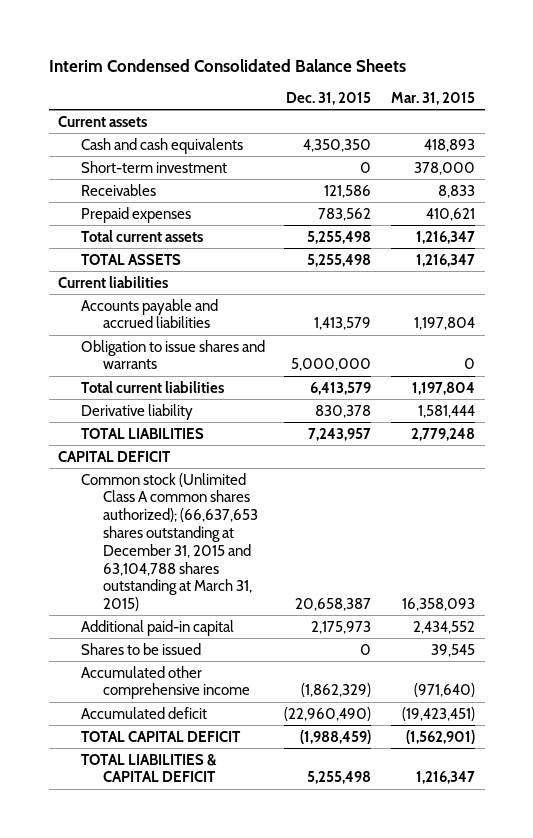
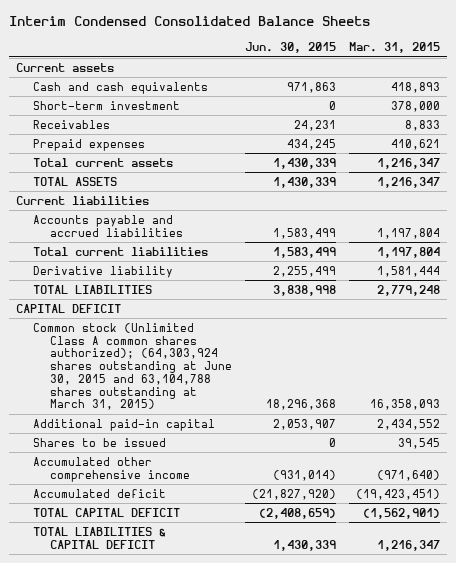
[286,92,372,106] Dec. 31, 2015 -> none
none -> [245,42,337,54] Jun. 30, 2015
[80,339,265,370] Obligation to issue shares and warrants -> none
[80,472,258,612] Common stock (Unlimited Class A common shares authorized); (66,637,653 shares outstanding at December 31, 2015 and 63,104,788 shares outstanding at March 31, 2015) -> [33,322,233,411] Common stock (Unlimited Class A common shares authorized); (64,303,924 shares outstanding at June 30, 2015 and 63,104,788 shares outstanding at March 31, 2015)

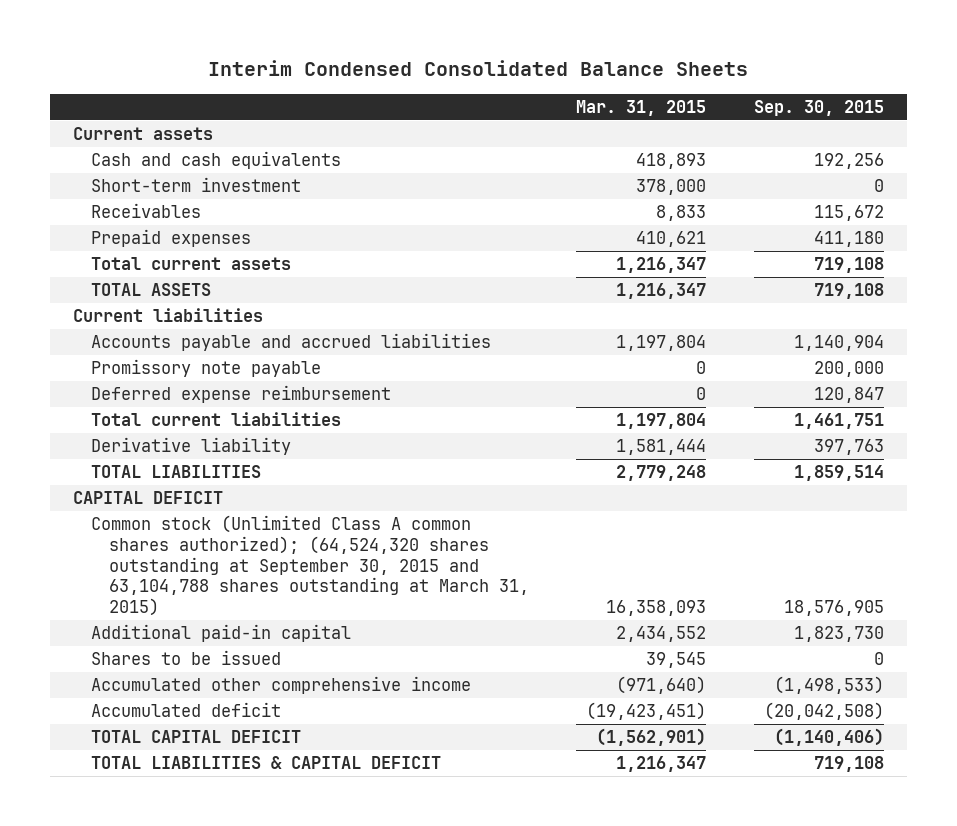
[245,42,337,54] Jun. 30, 2015 -> none
none -> [753,99,884,116] Sep. 30, 2015
none -> [91,359,322,378] Promissory note payable
none -> [91,385,392,404] Deferred expense reimbursement
[33,322,233,411] Common stock (Unlimited Class A common shares authorized); (64,303,924 shares outstanding at June 30, 2015 and 63,104,788 shares outstanding at March 31, 2015) -> [91,515,529,616] Common stock (Unlimited Class A common shares authorized); (64,524,320 shares outstanding at September 30, 2015 and 63,104,788 shares outstanding at March 31, 2015)

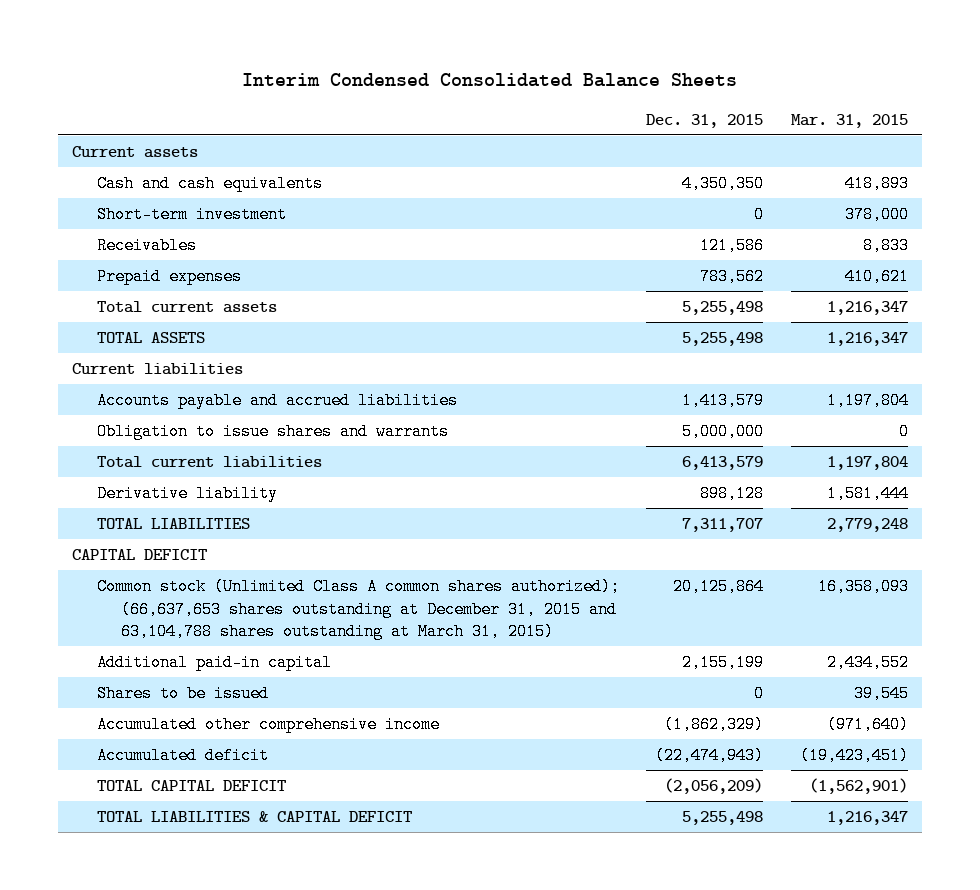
[753,99,884,116] Sep. 30, 2015 -> none
none -> [646,113,764,128] Dec. 31, 2015
[91,359,322,378] Promissory note payable -> none
[91,385,392,404] Deferred expense reimbursement -> none
none -> [96,423,449,441] Obligation to issue shares and warrants
[91,515,529,616] Common stock (Unlimited Class A common shares authorized); (64,524,320 shares outstanding at September 30, 2015 and 63,104,788 shares outstanding at March 31, 2015) -> [96,578,620,641] Common stock (Unlimited Class A common shares authorized); (66,637,653 shares outstanding at December 31, 2015 and 63,104,788 shares outstanding at March 31, 2015)

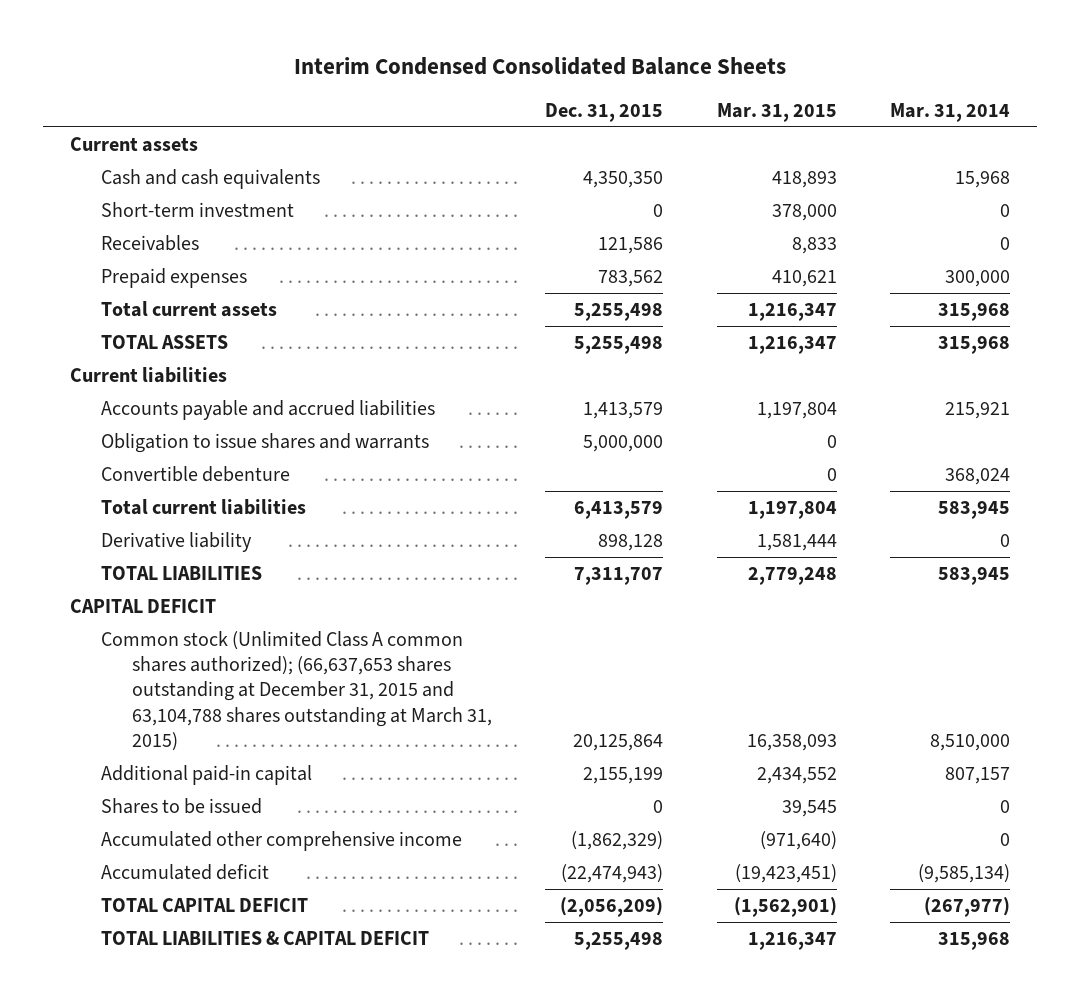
none -> [890,103,1011,123] Mar. 31, 2014
none -> [100,466,290,483] Convertible debenture

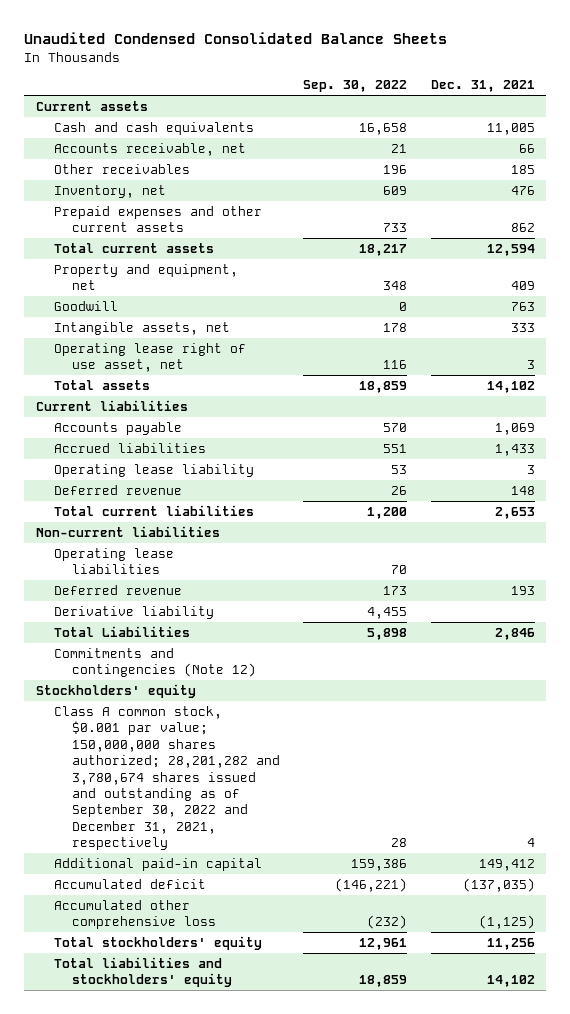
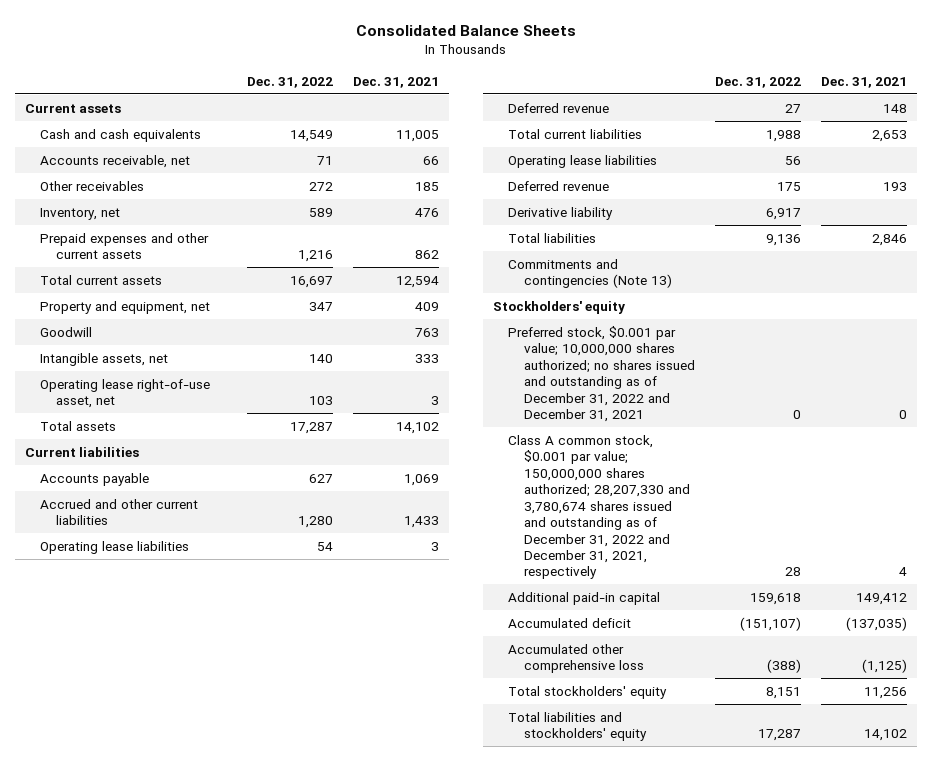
[24,32,448,45] Unaudited Condensed Consolidated Balance Sheets -> [355,24,576,36] Consolidated Balance Sheets
[303,80,408,93] Sep. 30, 2022 -> none
none -> [246,76,333,88] Dec. 31, 2022
[54,342,247,373] Operating lease right of use asset, net -> [40,378,211,409] Operating lease right-of-use asset, net
[54,442,207,453] Accrued liabilities -> [40,498,199,526] Accrued and other current liabilities
[54,463,255,477] Operating lease liability -> [40,540,190,554] Operating lease liabilities
[35,525,220,537] Non-current liabilities -> none
[54,625,191,637] Total Liabilities -> [508,232,597,243] Total liabilities
[54,647,257,678] Commitments and contingencies (Note 12) -> [508,258,672,289] Commitments and contingencies (Note 13)
none -> [508,325,695,423] Preferred stock, $0.001 par value; 10,000,000 shares authorized; no shares issued and outstanding as of December 31, 2022 and December 31, 2021
[54,705,281,851] Class A common stock, $0.001 par value; 150,000,000 shares authorized; 28,201,282 and 3,780,674 shares issued and outstanding as of September 30, 2022 and December 31, 2021, respectively -> [508,434,690,580] Class A common stock, $0.001 par value; 150,000,000 shares authorized; 28,207,330 and 3,780,674 shares issued and outstanding as of December 31, 2022 and December 31, 2021, respectively

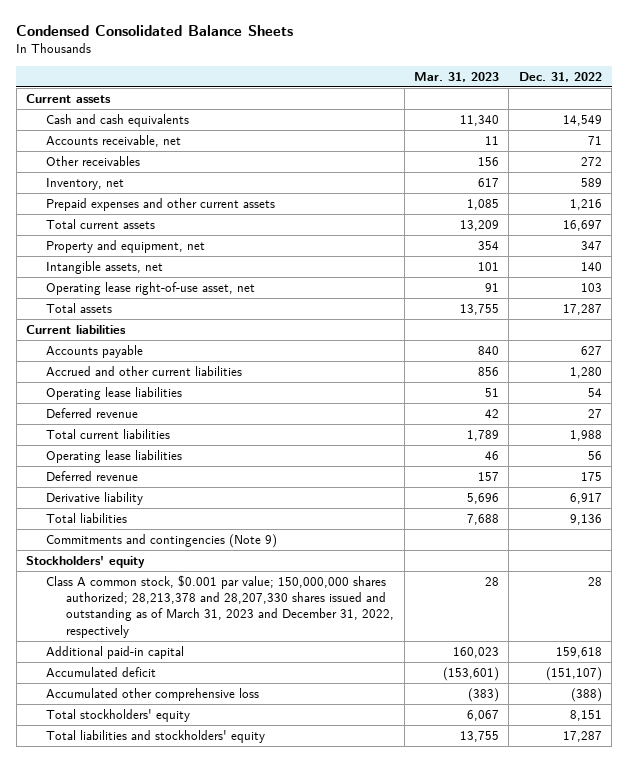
[355,24,576,36] Consolidated Balance Sheets -> [16,24,294,36] Condensed Consolidated Balance Sheets
[352,76,439,88] Dec. 31, 2021 -> none
none -> [414,71,500,82] Mar. 31, 2023
[40,326,93,337] Goodwill -> none
[508,258,672,289] Commitments and contingencies (Note 13) -> [46,533,278,548] Commitments and contingencies (Note 9)
[508,325,695,423] Preferred stock, $0.001 par value; 10,000,000 shares authorized; no shares issued and outstanding as of December 31, 2022 and December 31, 2021 -> none
[508,434,690,580] Class A common stock, $0.001 par value; 150,000,000 shares authorized; 28,207,330 and 3,780,674 shares issued and outstanding as of December 31, 2022 and December 31, 2021, respectively -> [46,574,395,638] Class A common stock, $0.001 par value; 150,000,000 shares authorized; 28,213,378 and 28,207,330 shares issued and outstanding as of March 31, 2023 and December 31, 2022, respectively

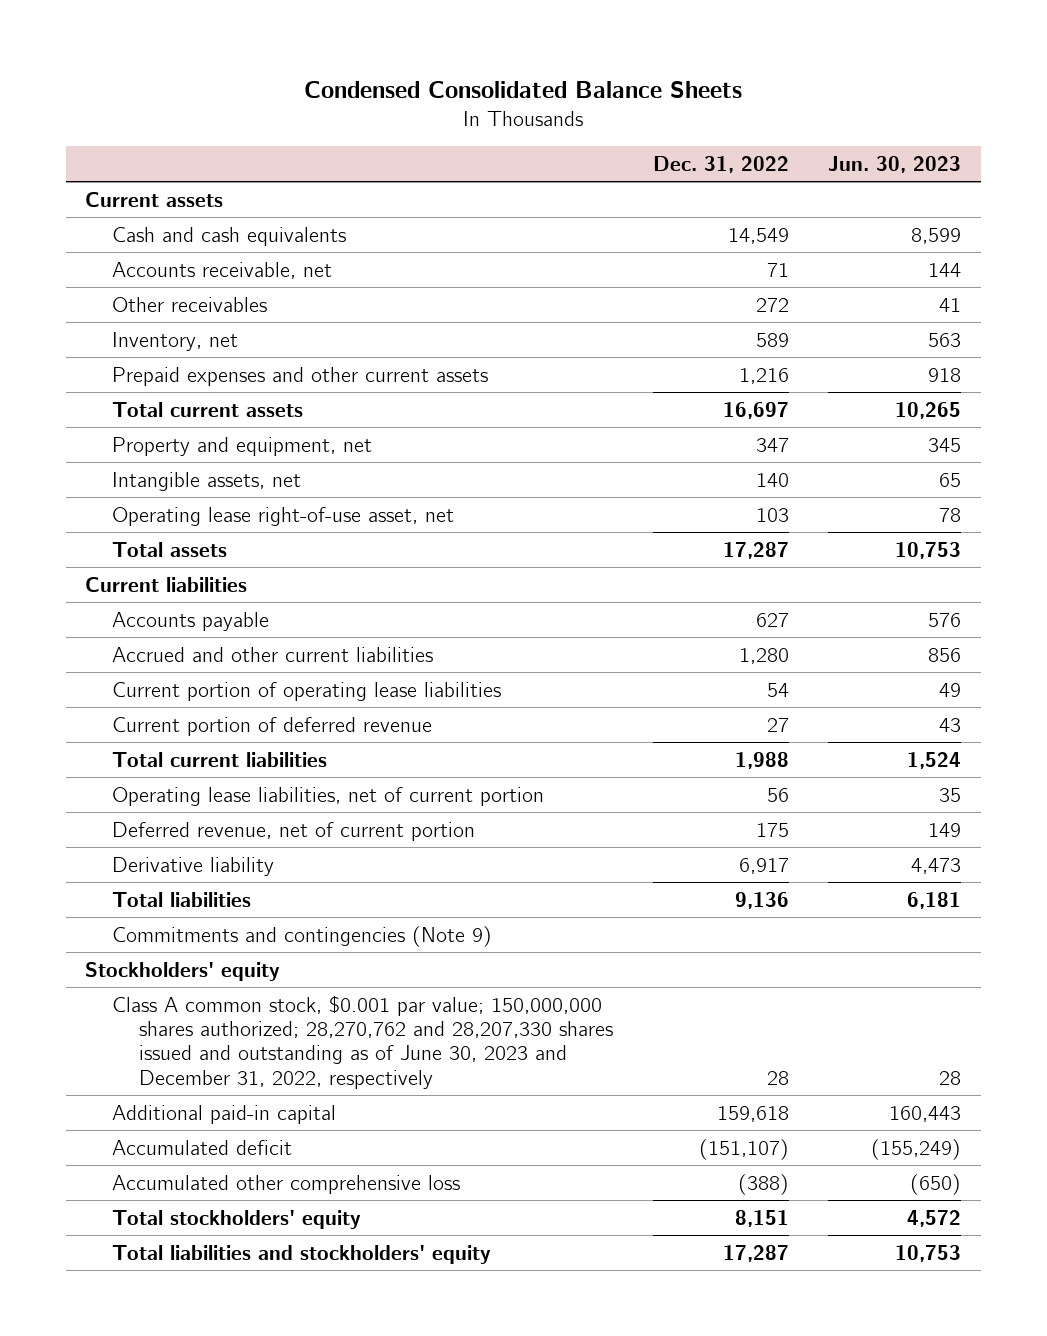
[414,71,500,82] Mar. 31, 2023 -> none
none -> [828,155,962,173] Jun. 30, 2023
[46,386,183,400] Operating lease liabilities -> [112,681,502,701] Current portion of operating lease liabilities
[46,407,139,418] Deferred revenue -> [112,716,433,736] Current portion of deferred revenue
[46,449,183,463] Operating lease liabilities -> [112,786,545,806] Operating lease liabilities, net of current portion
[46,470,139,481] Deferred revenue -> [112,821,476,841] Deferred revenue, net of current portion
[46,574,395,638] Class A common stock, $0.001 par value; 150,000,000 shares authorized; 28,213,378 and 28,207,330 shares issued and outstanding as of March 31, 2023 and December 31, 2022, respectively -> [112,994,614,1089] Class A common stock, $0.001 par value; 150,000,000 shares authorized; 28,270,762 and 28,207,330 shares issued and outstanding as of June 30, 2023 and December 31, 2022, respectively

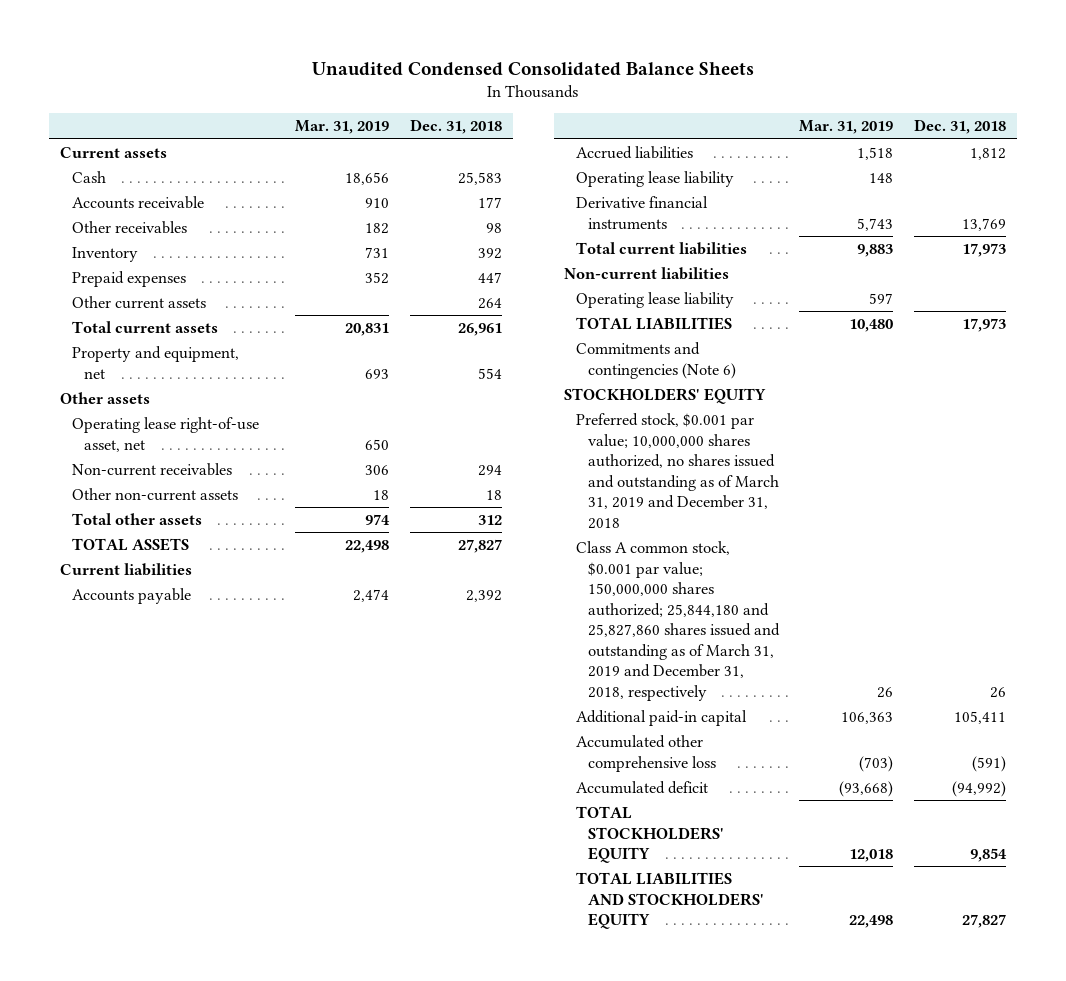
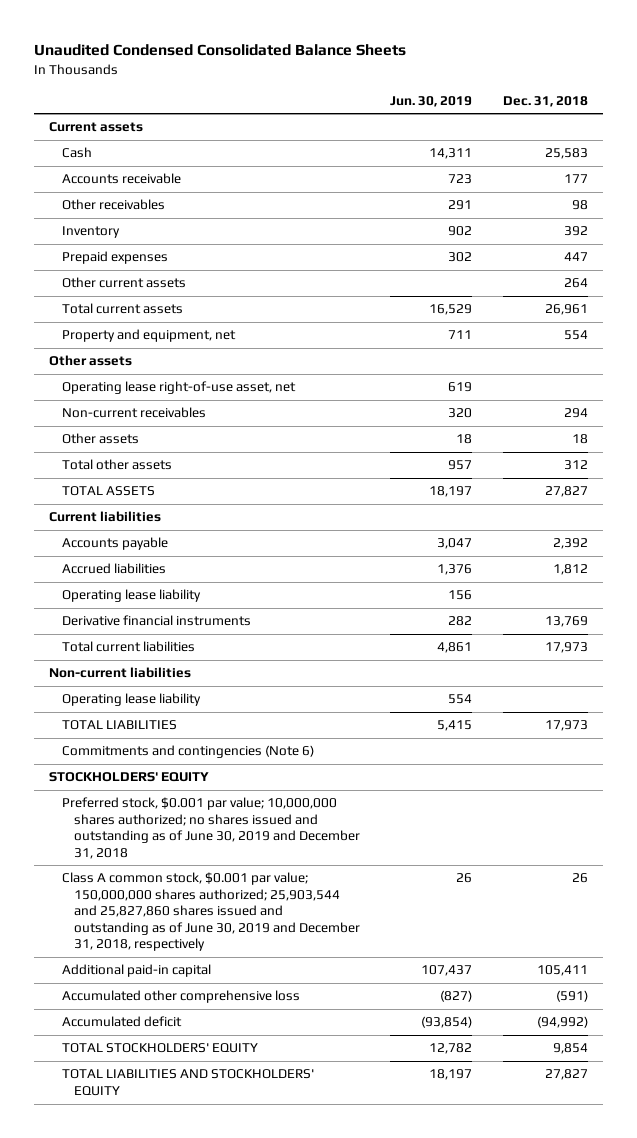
[295,120,390,135] Mar. 31, 2019 -> none
none -> [390,95,473,107] Jun. 30, 2019
[71,487,238,501] Other non-current assets -> [61,433,139,445] Other assets
[575,412,779,529] Preferred stock, $0.001 par value; 10,000,000 shares authorized, no shares issued and outstanding as of March 31, 2019 and December 31, 2018 -> [61,797,361,859] Preferred stock, $0.001 par value; 10,000,000 shares authorized; no shares issued and outstanding as of June 30, 2019 and December 31, 2018
[575,540,780,702] Class A common stock, $0.001 par value; 150,000,000 shares authorized; 25,844,180 and 25,827,860 shares issued and outstanding as of March 31, 2019 and December 31, 2018, respectively -> [61,872,361,952] Class A common stock, $0.001 par value; 150,000,000 shares authorized; 25,903,544 and 25,827,860 shares issued and outstanding as of June 30, 2019 and December 31, 2018, respectively

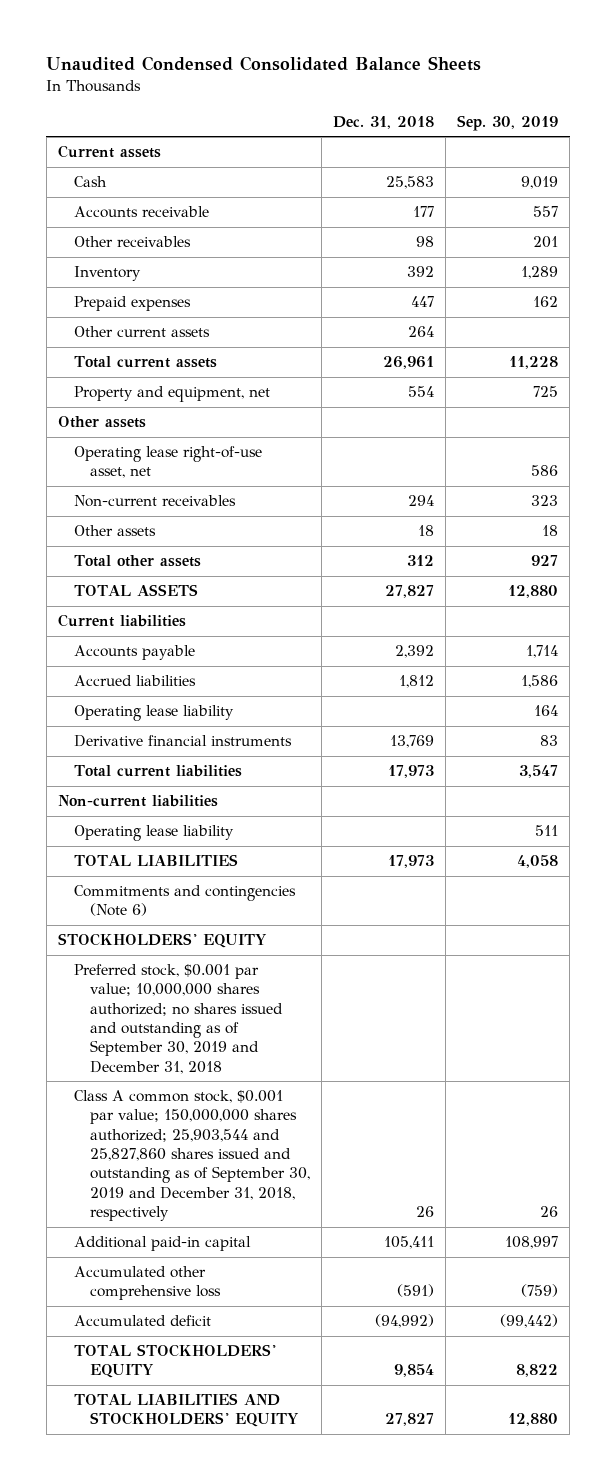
[390,95,473,107] Jun. 30, 2019 -> none
none -> [457,114,559,131] Sep. 30, 2019
[61,797,361,859] Preferred stock, $0.001 par value; 10,000,000 shares authorized; no shares issued and outstanding as of June 30, 2019 and December 31, 2018 -> [74,964,284,1074] Preferred stock, $0.001 par value; 10,000,000 shares authorized; no shares issued and outstanding as of September 30, 2019 and December 31, 2018
[61,872,361,952] Class A common stock, $0.001 par value; 150,000,000 shares authorized; 25,903,544 and 25,827,860 shares issued and outstanding as of June 30, 2019 and December 31, 2018, respectively -> [74,1090,311,1222] Class A common stock, $0.001 par value; 150,000,000 shares authorized; 25,903,544 and 25,827,860 shares issued and outstanding as of September 30, 2019 and December 31, 2018, respectively

